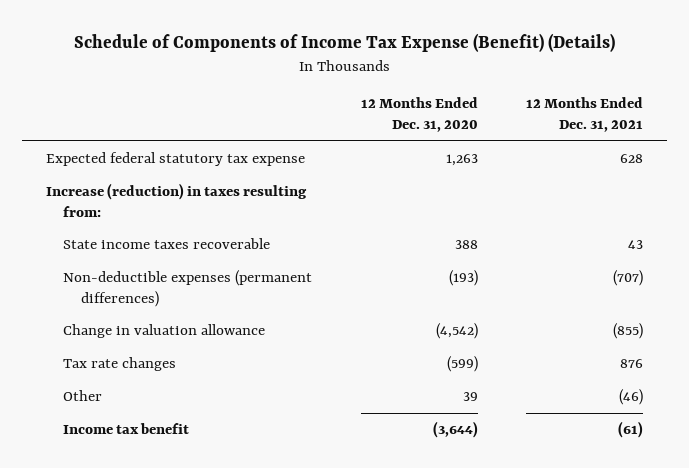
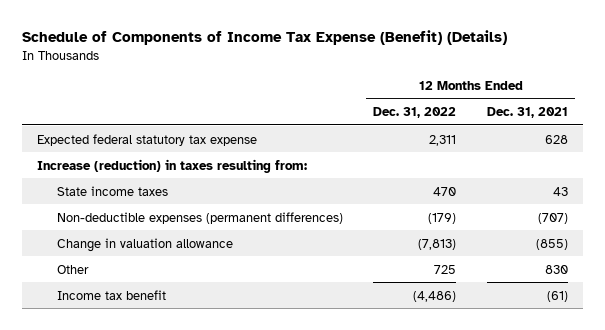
[360,97,478,133] 12 Months Ended Dec. 31, 2020 -> none
none -> [373,107,457,119] Dec. 31, 2022
[63,238,271,250] State income taxes recoverable -> [57,185,169,196] State income taxes
[63,357,177,372] Tax rate changes -> none
[619,389,644,406] (46) -> [544,264,568,274] 830

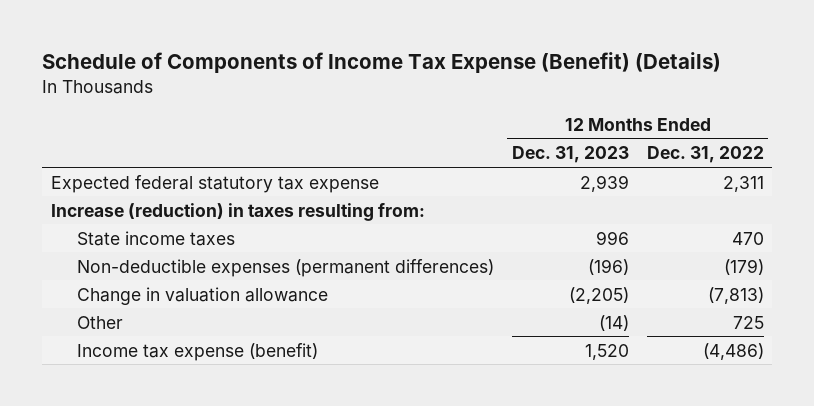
[486,107,568,119] Dec. 31, 2021 -> none
none -> [511,146,629,164] Dec. 31, 2023
[57,289,167,300] Income tax benefit -> [77,342,319,361] Income tax expense (benefit)

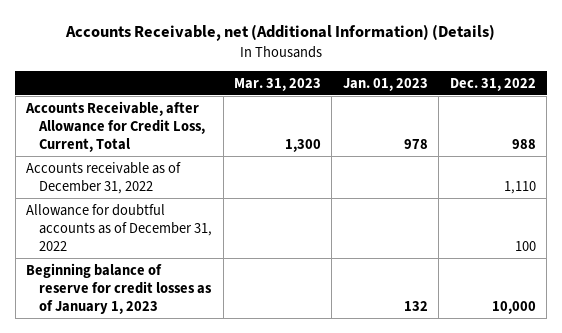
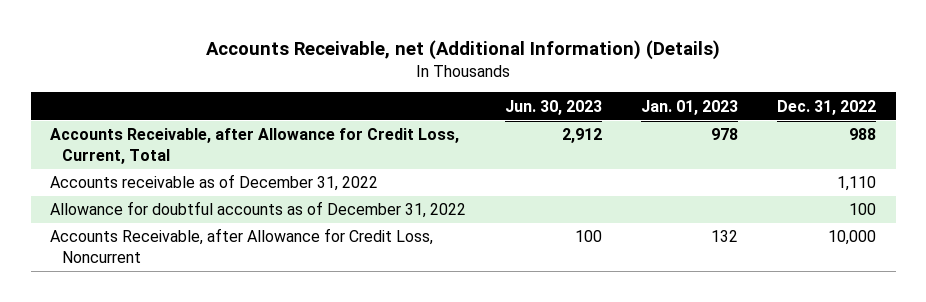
[233,77,321,91] Mar. 31, 2023 -> none
none -> [505,99,603,115] Jun. 30, 2023
[25,262,213,314] Beginning balance of reserve for credit losses as of January 1, 2023 -> [50,228,434,263] Accounts Receivable, after Allowance for Credit Loss, Noncurrent

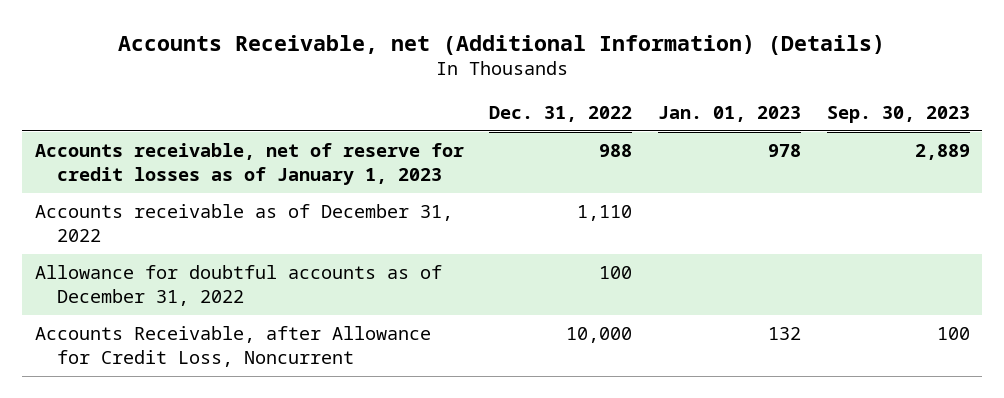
[505,99,603,115] Jun. 30, 2023 -> none
none -> [826,105,970,123] Sep. 30, 2023
[50,128,460,164] Accounts Receivable, after Allowance for Credit Loss, Current, Total -> [34,142,464,185] Accounts receivable, net of reserve for credit losses as of January 1, 2023

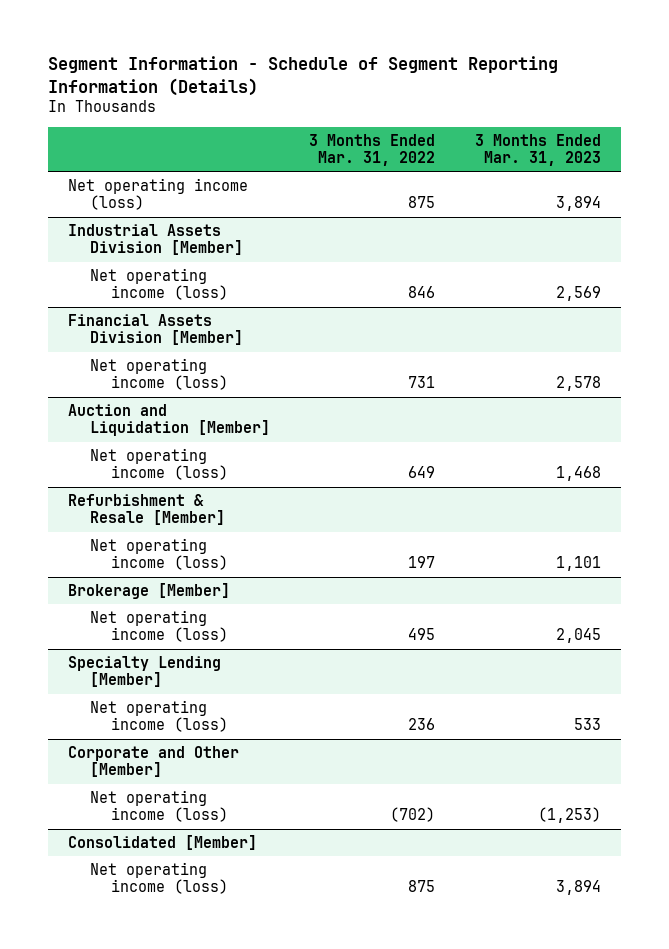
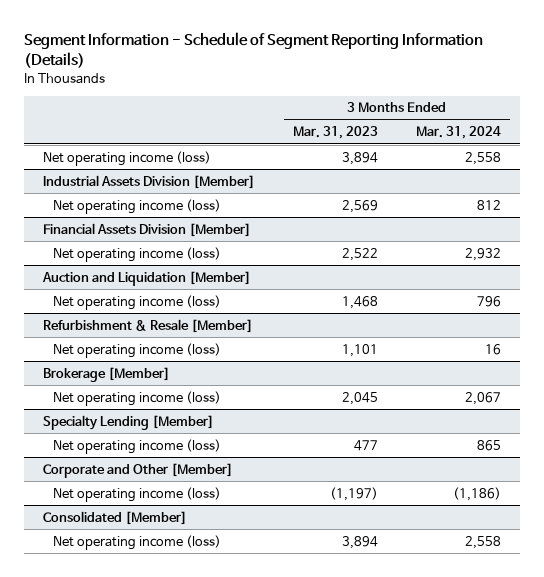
[309,133,436,166] 3 Months Ended Mar. 31, 2022 -> none
none -> [415,126,501,140] Mar. 31, 2024
[556,376,602,392] 2,578 -> [342,247,379,261] 2,522
[574,718,602,731] 533 -> [354,439,379,451] 477
[538,807,602,824] (1,253) -> [330,486,379,501] (1,197)

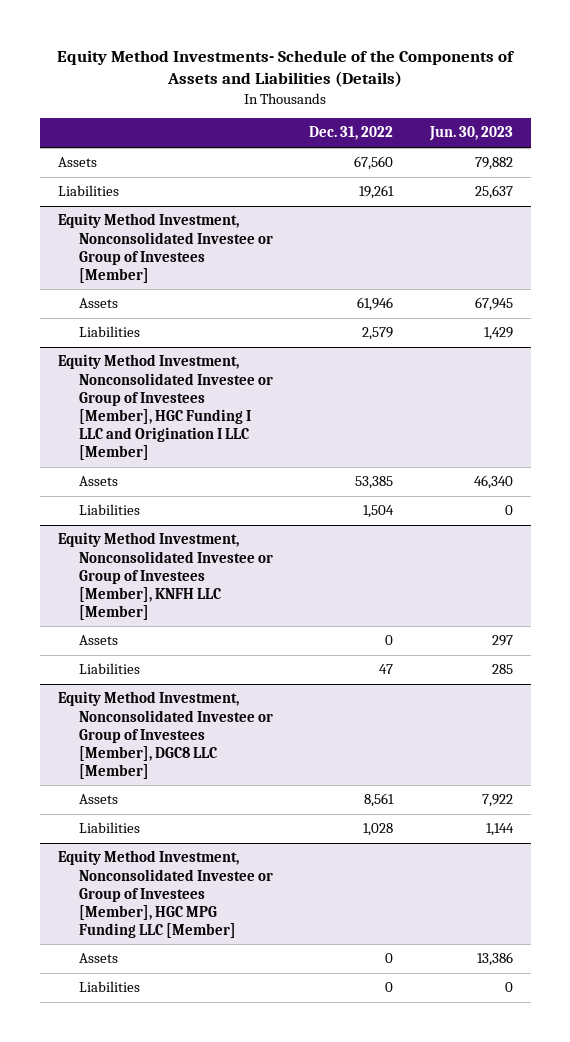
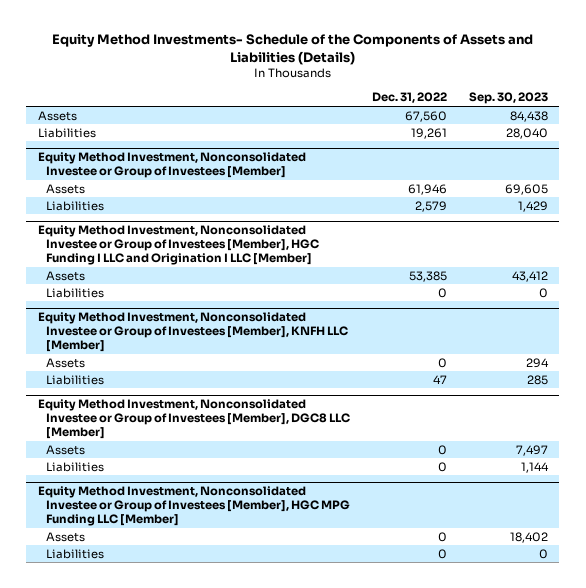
[428,126,513,142] Jun. 30, 2023 -> none
none -> [469,92,549,105] Sep. 30, 2023
[363,505,395,519] 1,504 -> [438,287,448,298] 0
[364,793,395,808] 8,561 -> [438,444,448,455] 0
[363,823,394,837] 1,028 -> [438,461,448,472] 0

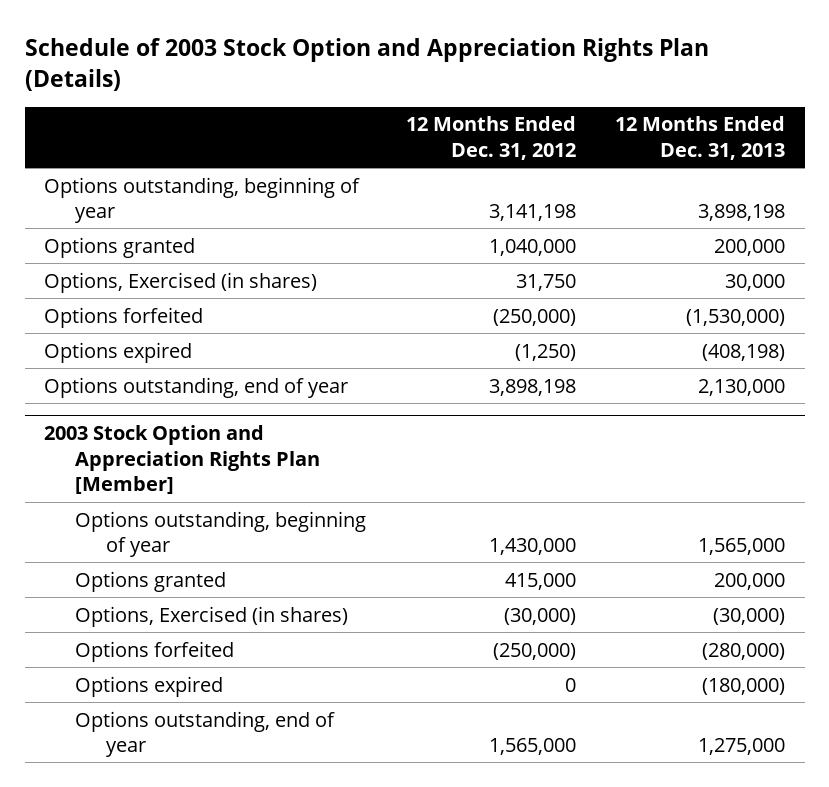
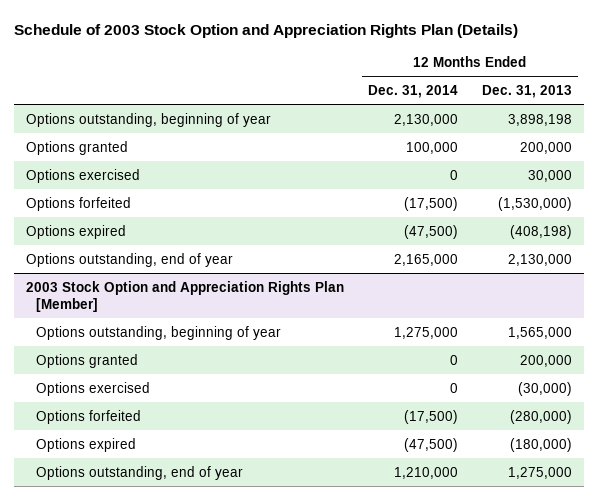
[405,116,576,160] 12 Months Ended Dec. 31, 2012 -> none
none -> [367,84,458,98] Dec. 31, 2014
[44,271,318,293] Options, Exercised (in shares) -> [25,168,140,183] Options exercised
[75,605,349,627] Options, Exercised (in shares) -> [35,381,150,396] Options exercised

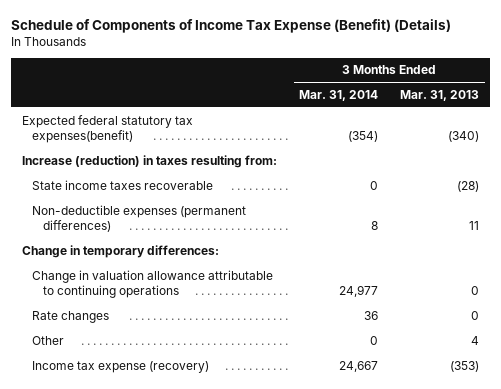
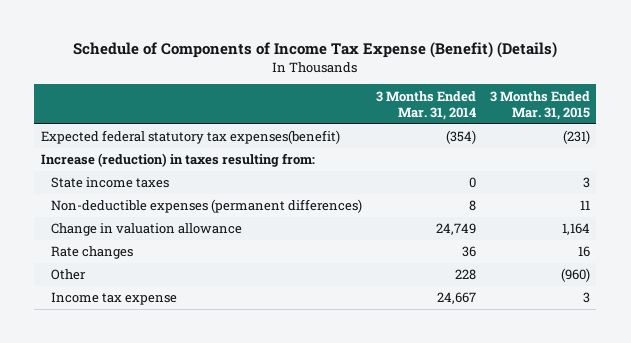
[400,89,480,101] Mar. 31, 2013 -> none
none -> [489,90,590,120] 3 Months Ended Mar. 31, 2015
[32,179,214,190] State income taxes recoverable -> [51,177,170,189] State income taxes
[22,244,220,258] Change in temporary differences: -> none
[32,269,274,299] Change in valuation allowance attributable to continuing operations -> [51,223,243,237] Change in valuation allowance
[339,285,379,298] 24,977 -> [435,223,476,236] 24,749
[370,335,379,345] 0 -> [454,269,476,281] 228
[32,360,210,373] Income tax expense (recovery) -> [51,292,178,306] Income tax expense

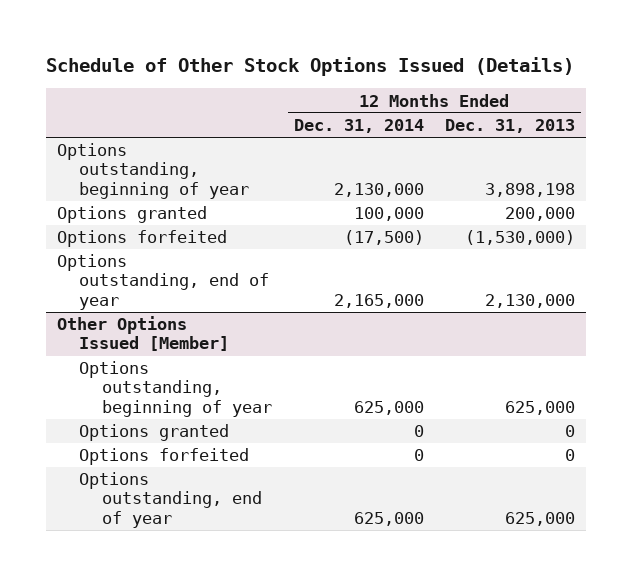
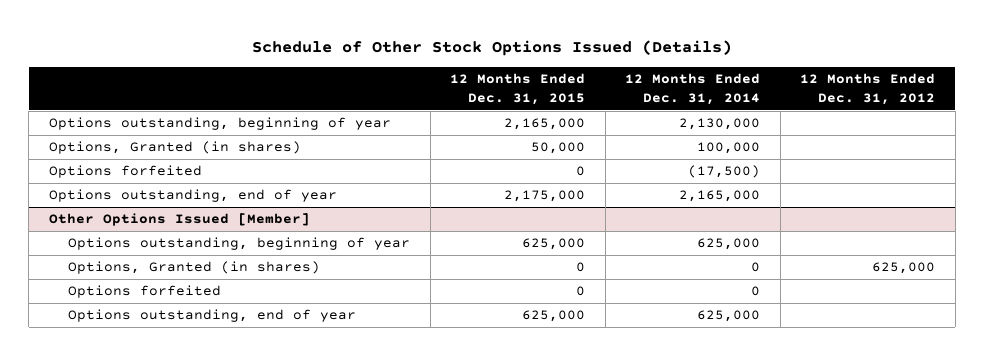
[445,119,576,134] Dec. 31, 2013 -> none
none -> [450,72,586,105] 12 Months Ended Dec. 31, 2015
none -> [800,72,936,105] 12 Months Ended Dec. 31, 2012
[56,206,207,224] Options granted -> [49,141,302,155] Options, Granted (in shares)
[79,424,230,442] Options granted -> [68,261,321,275] Options, Granted (in shares)

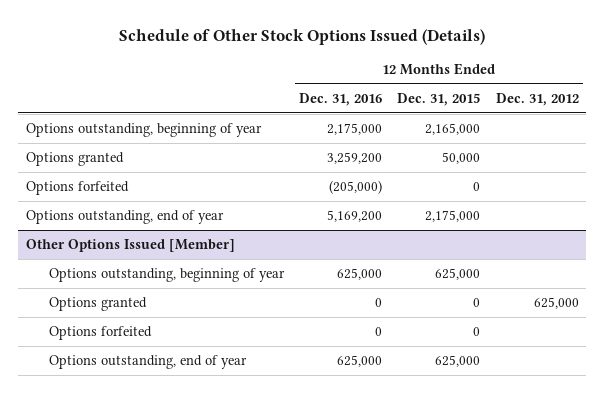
[625,72,761,105] 12 Months Ended Dec. 31, 2014 -> none
none -> [299,92,383,106] Dec. 31, 2016
[49,141,302,155] Options, Granted (in shares) -> [25,152,124,167] Options granted
[68,261,321,275] Options, Granted (in shares) -> [48,297,147,312] Options granted

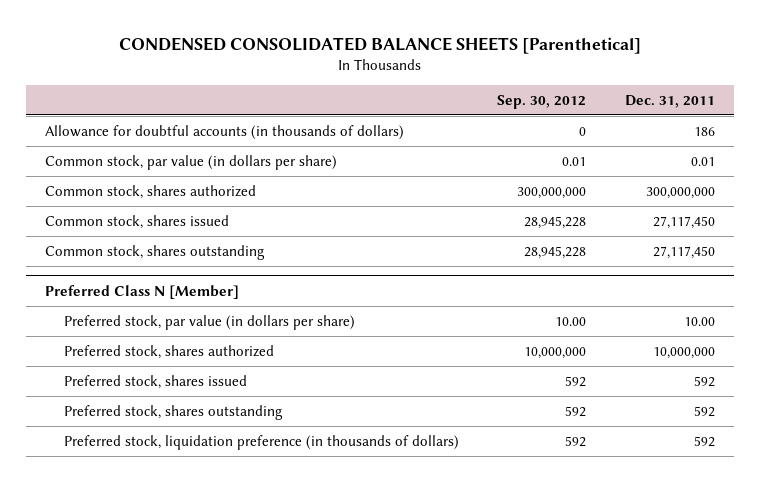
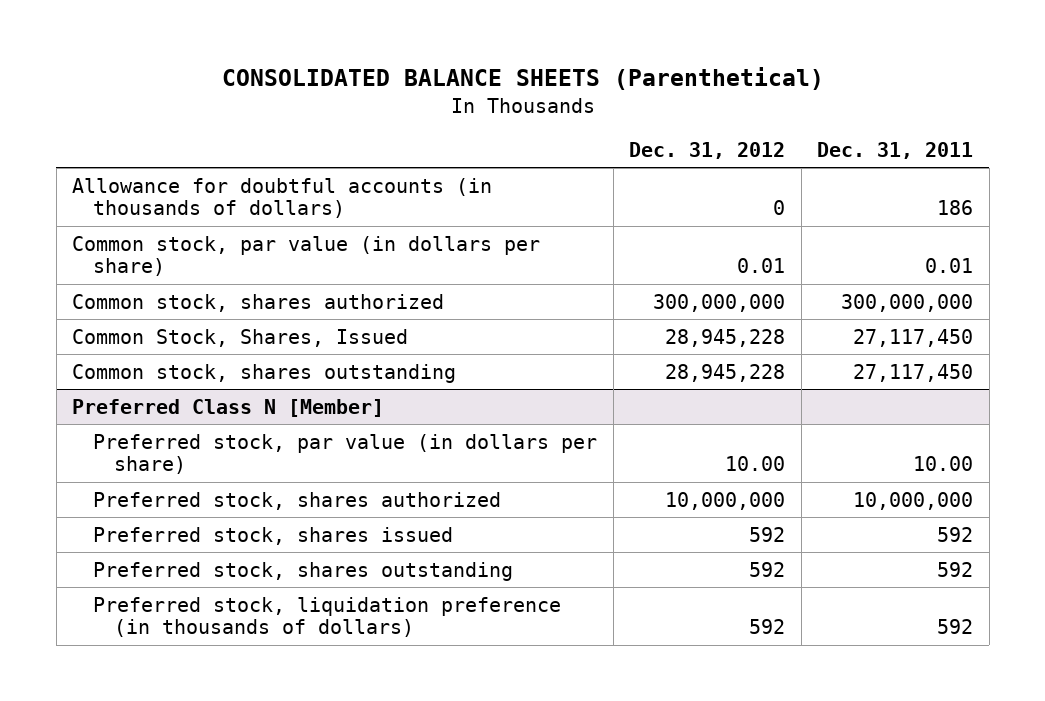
[119,36,642,54] CONDENSED CONSOLIDATED BALANCE SHEETS [Parenthetical] -> [221,67,824,91] CONSOLIDATED BALANCE SHEETS (Parenthetical)
[497,95,587,110] Sep. 30, 2012 -> none
none -> [629,141,786,159] Dec. 31, 2012
[45,214,230,229] Common stock, shares issued -> [72,328,409,347] Common Stock, Shares, Issued

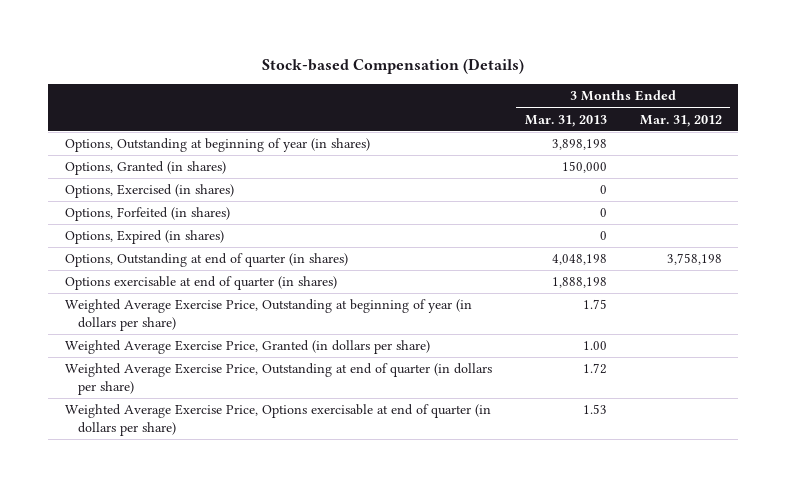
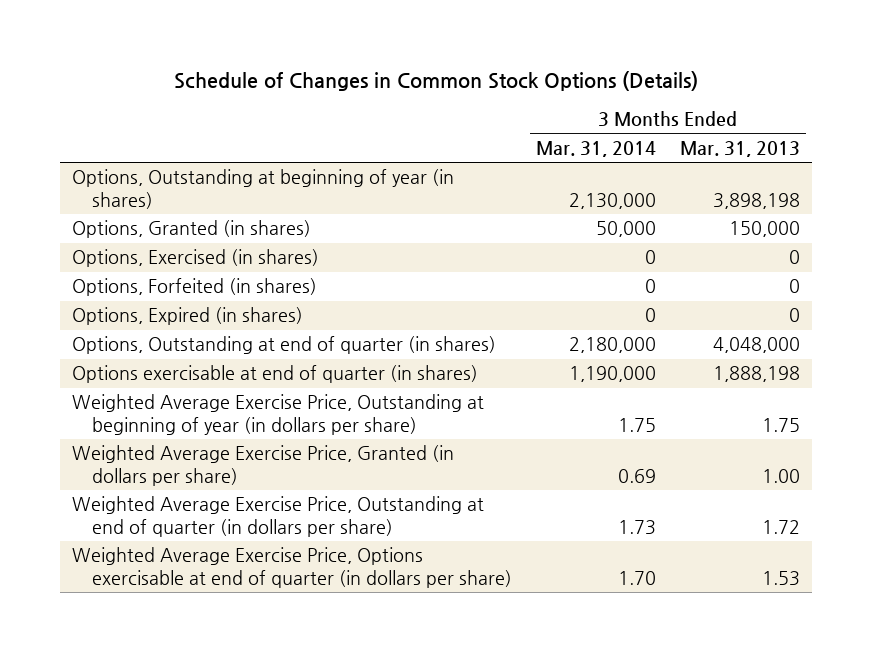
[262,58,525,75] Stock-based Compensation (Details) -> [174,71,699,92] Schedule of Changes in Common Stock Options (Details)
[639,114,722,127] Mar. 31, 2012 -> none
none -> [536,140,657,157] Mar. 31, 2014
[551,254,607,266] 4,048,198 -> [713,337,801,354] 4,048,000

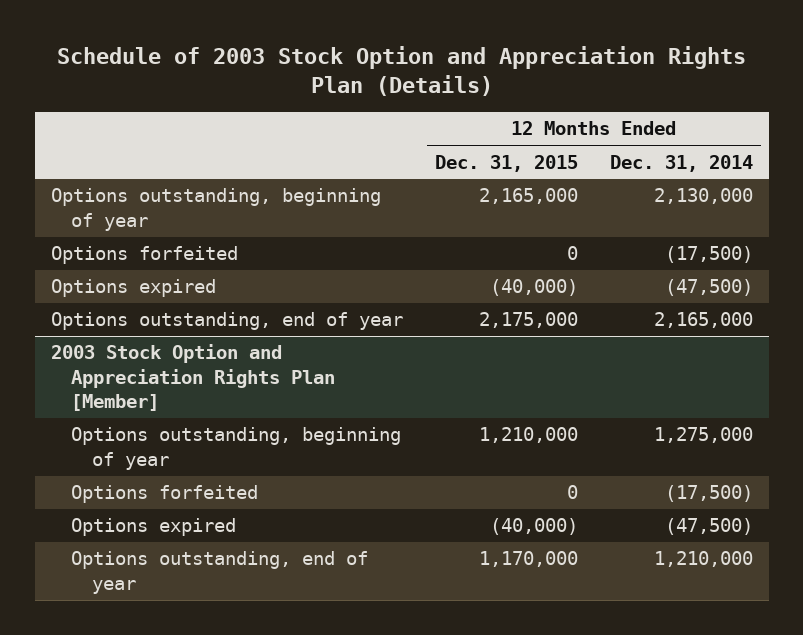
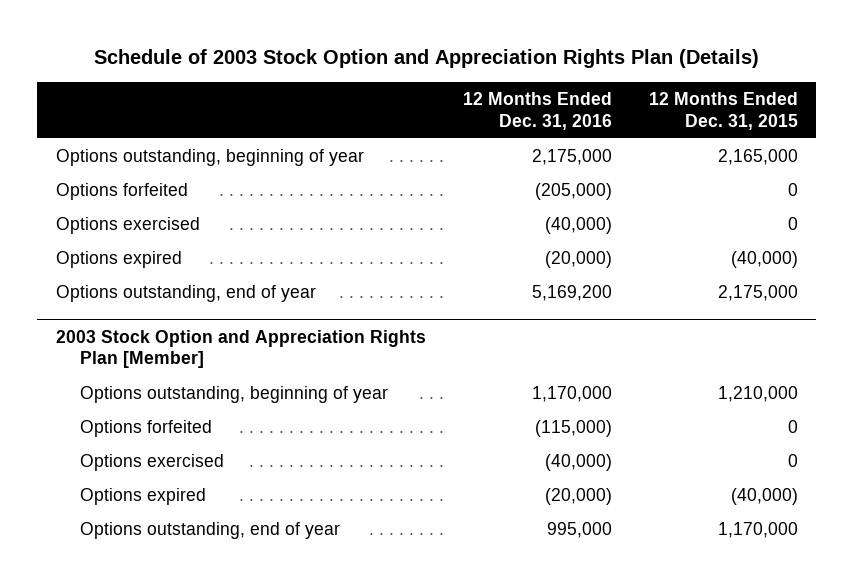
[609,154,753,172] Dec. 31, 2014 -> none
none -> [462,91,612,130] 12 Months Ended Dec. 31, 2016
none -> [55,217,200,235] Options exercised
none -> [79,454,224,472] Options exercised

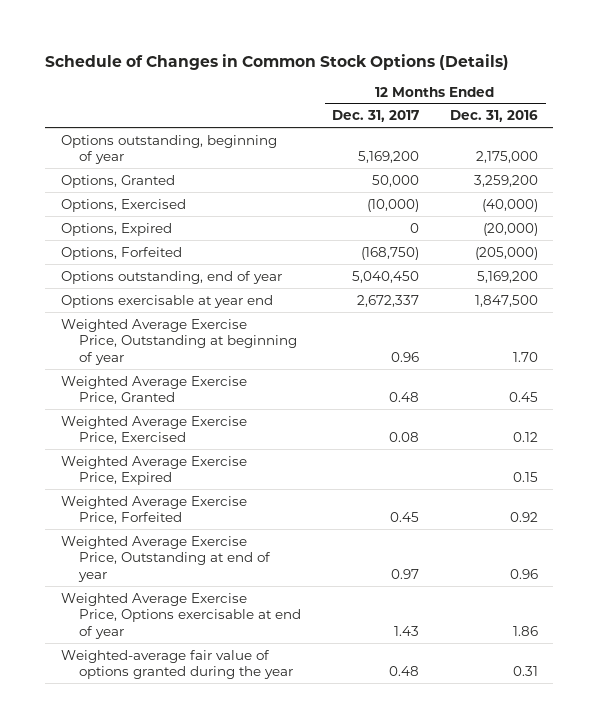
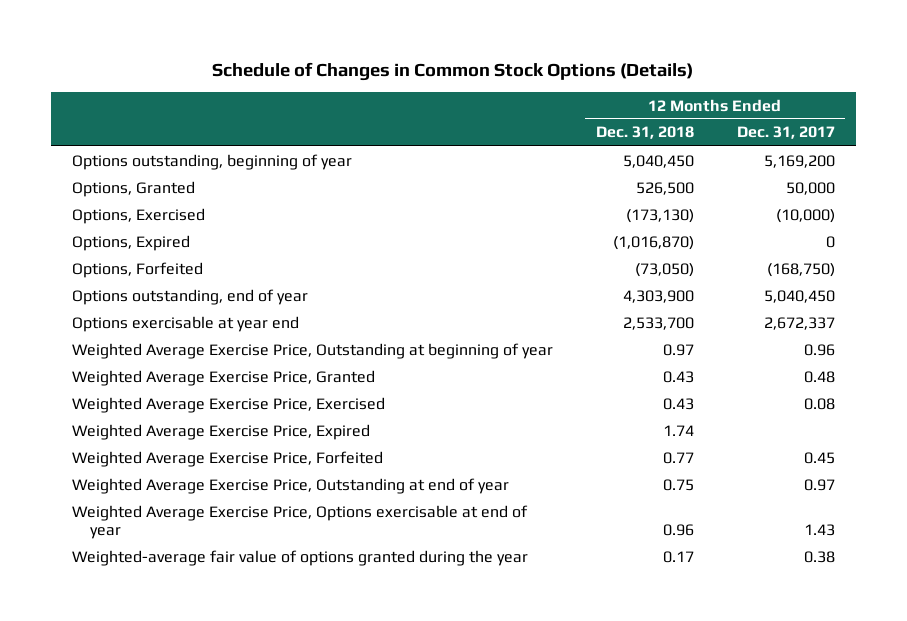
[449,110,538,123] Dec. 31, 2016 -> none
none -> [595,126,694,140] Dec. 31, 2018
[389,666,420,677] 0.48 -> [803,550,835,563] 0.38

